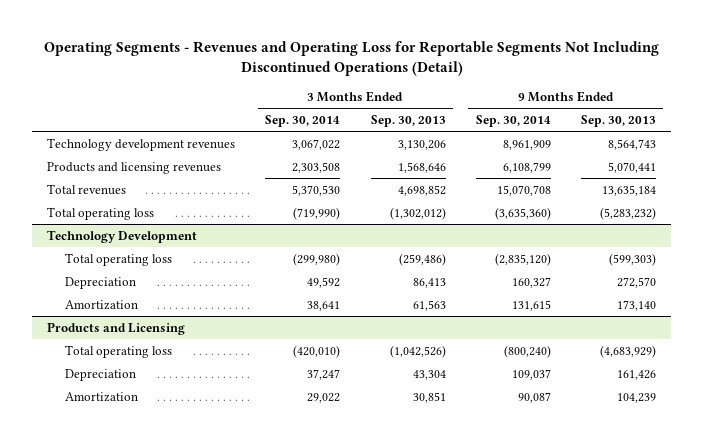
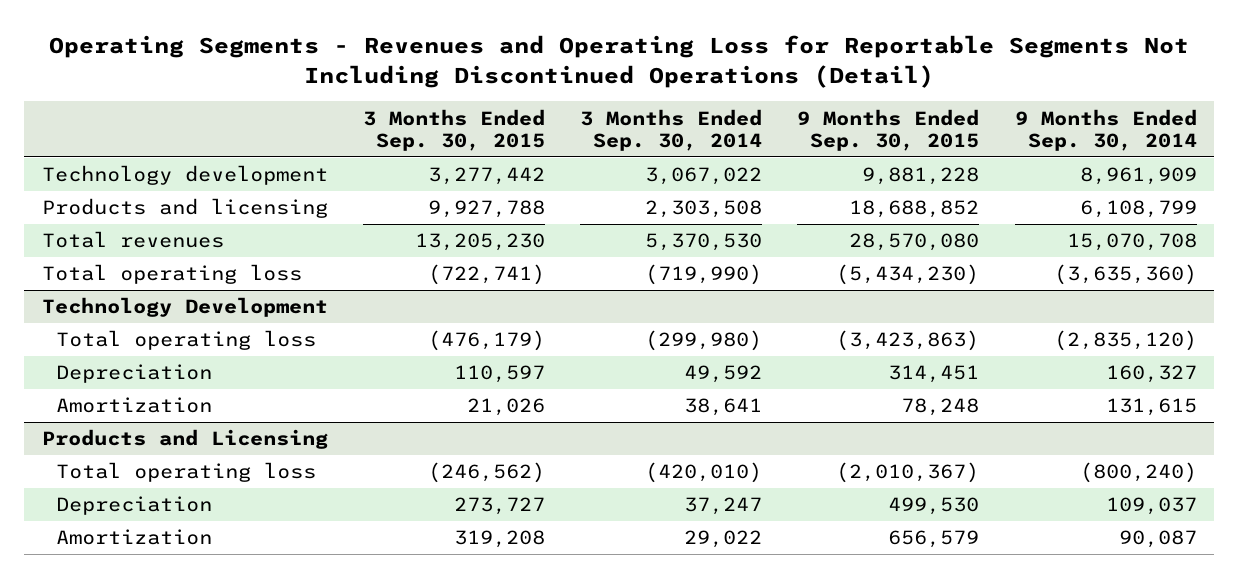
[370,115,446,128] Sep. 30, 2013 -> none
[580,115,656,128] Sep. 30, 2013 -> none
none -> [362,108,545,151] 3 Months Ended Sep. 30, 2015
none -> [797,108,980,151] 9 Months Ended Sep. 30, 2015
[47,137,236,151] Technology development revenues -> [41,165,328,186] Technology development
[47,161,222,174] Products and licensing revenues -> [41,198,328,219] Products and licensing

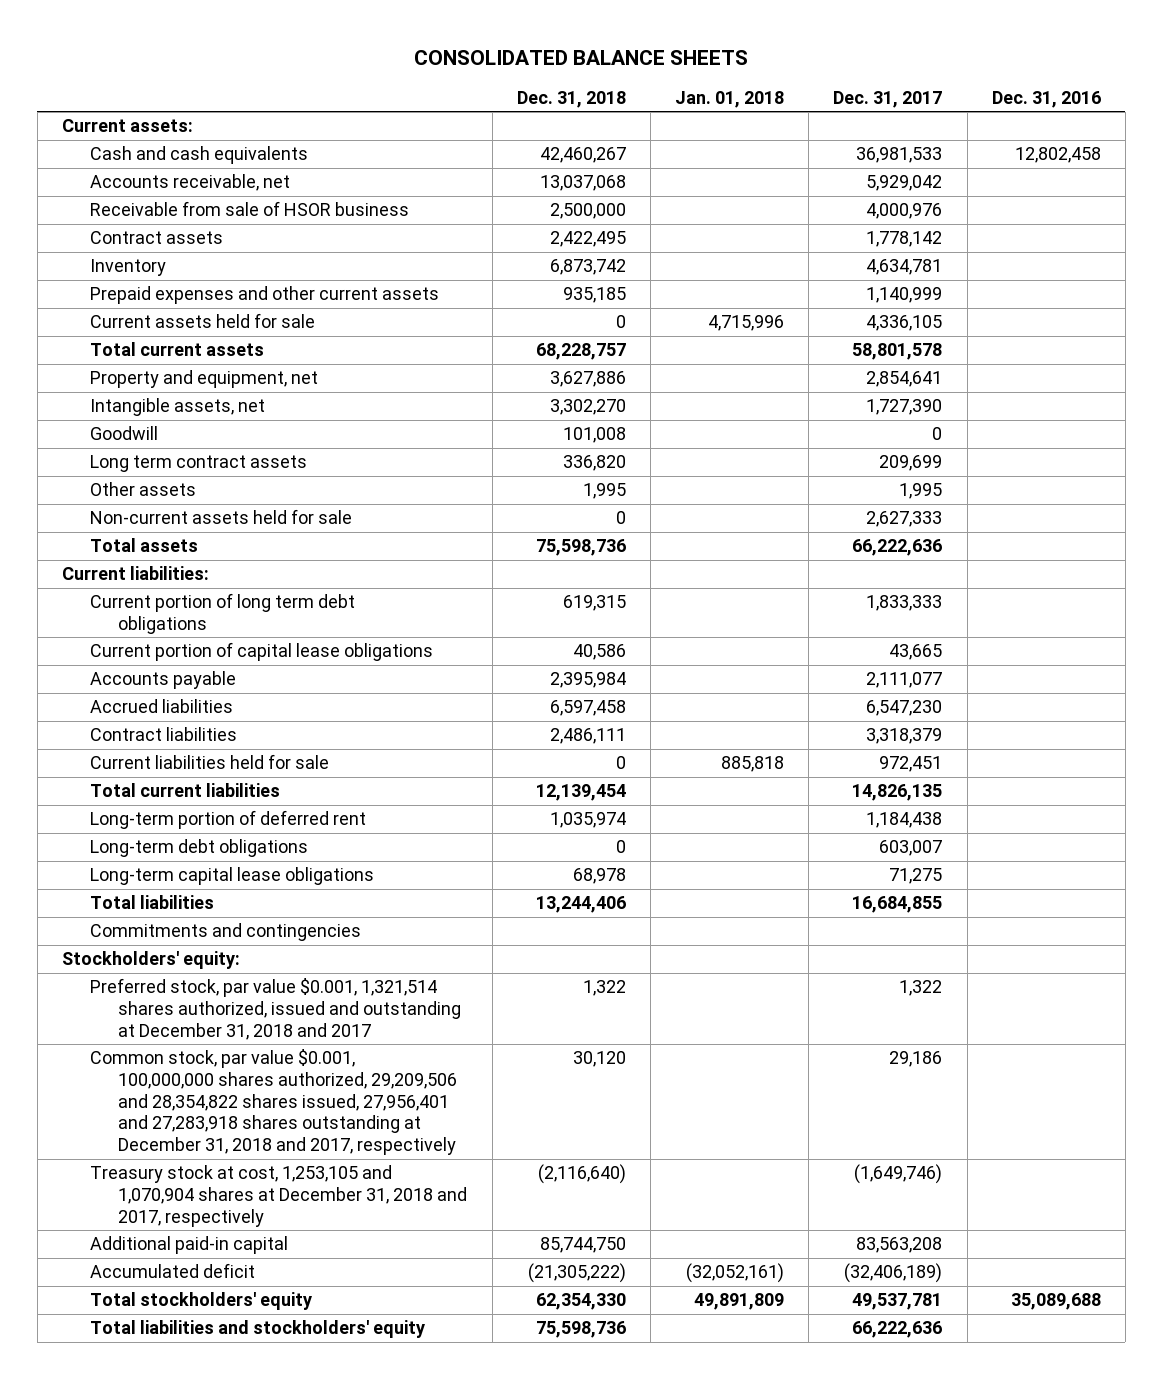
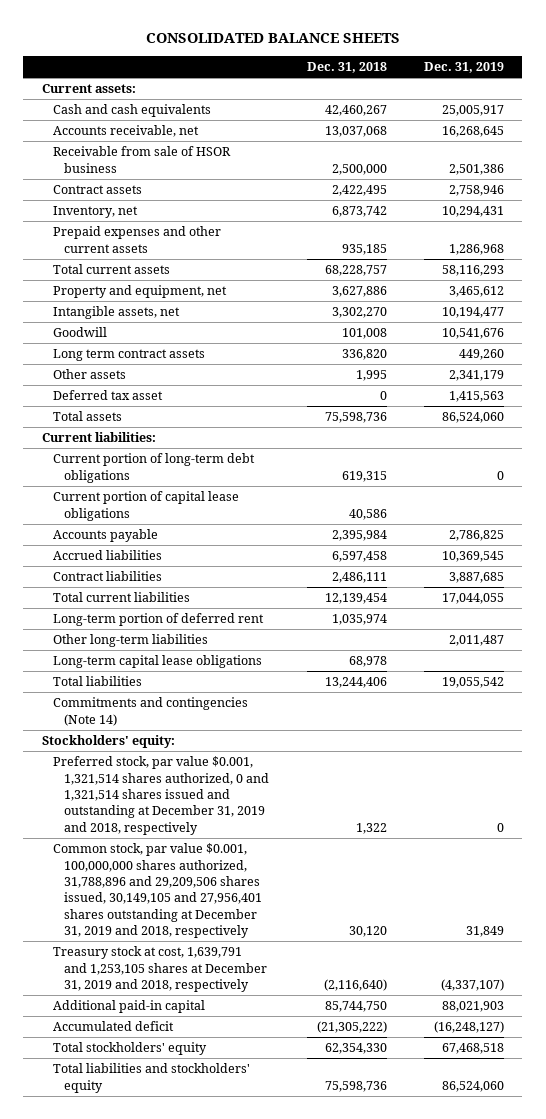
[675,90,785,108] Jan. 01, 2018 -> none
[833,90,943,108] Dec. 31, 2017 -> none
[991,90,1101,108] Dec. 31, 2016 -> none
none -> [423,62,504,74] Dec. 31, 2019
[90,259,167,277] Inventory -> [53,206,139,219] Inventory, net
[90,313,316,329] Current assets held for sale -> none
[90,509,353,525] Non-current assets held for sale -> none
none -> [53,390,164,401] Deferred tax asset
[90,593,356,634] Current portion of long term debt obligations -> [53,453,256,483] Current portion of long-term debt obligations
[90,754,330,770] Current liabilities held for sale -> none
[90,839,309,858] Long-term debt obligations -> none
none -> [53,634,209,648] Other long-term liabilities
[90,923,362,942] Commitments and contingencies -> [53,697,249,726] Commitments and contingencies (Note 14)
[90,978,462,1040] Preferred stock, par value $0.001, 1,321,514 shares authorized, issued and outstanding at December 31, 2018 and 2017 -> [53,756,270,835] Preferred stock, par value $0.001, 1,321,514 shares authorized, 0 and 1,321,514 shares issued and outstanding at December 31, 2019 and 2018, respectively
[90,1049,458,1156] Common stock, par value $0.001, 100,000,000 shares authorized, 29,209,506 and 28,354,822 shares issued, 27,956,401 and 27,283,918 shares outstanding at December 31, 2018 and 2017, respectively -> [53,843,263,939] Common stock, par value $0.001, 100,000,000 shares authorized, 31,788,896 and 29,209,506 shares issued, 30,149,105 and 27,956,401 shares outstanding at December 31, 2019 and 2018, respectively
[90,1165,468,1227] Treasury stock at cost, 1,253,105 and 1,070,904 shares at December 31, 2018 and 2017, respectively -> [53,946,268,993] Treasury stock at cost, 1,639,791 and 1,253,105 shares at December 31, 2019 and 2018, respectively

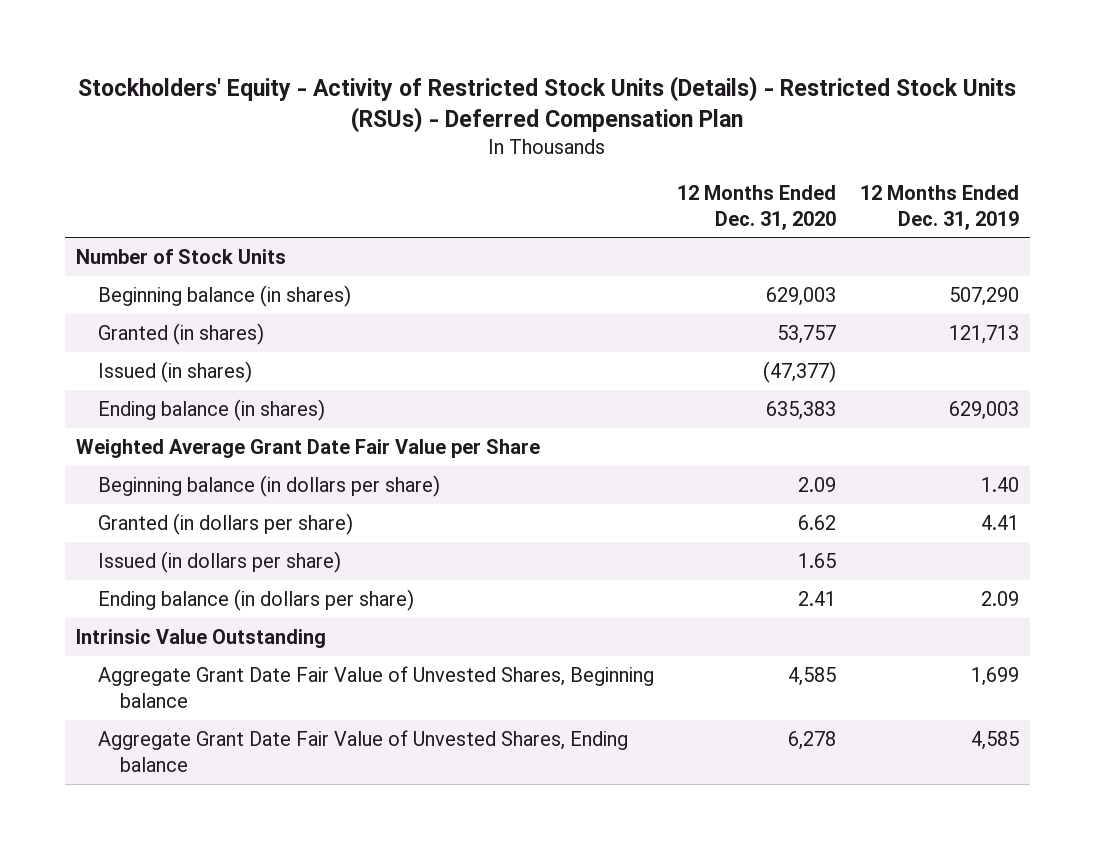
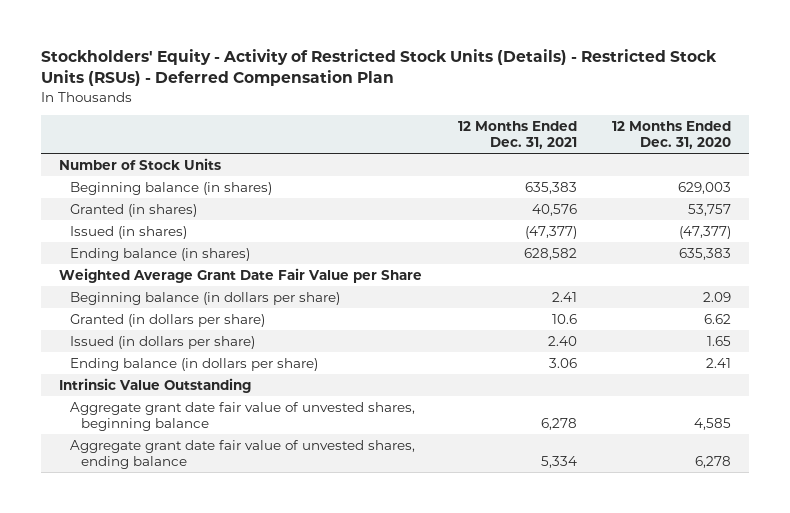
[859,184,1019,230] 12 Months Ended Dec. 31, 2019 -> none
none -> [457,121,577,150] 12 Months Ended Dec. 31, 2021
[98,665,655,708] Aggregate Grant Date Fair Value of Unvested Shares, Beginning balance -> [70,401,416,431] Aggregate grant date fair value of unvested shares, beginning balance
[98,729,629,772] Aggregate Grant Date Fair Value of Unvested Shares, Ending balance -> [70,439,416,469] Aggregate grant date fair value of unvested shares, ending balance

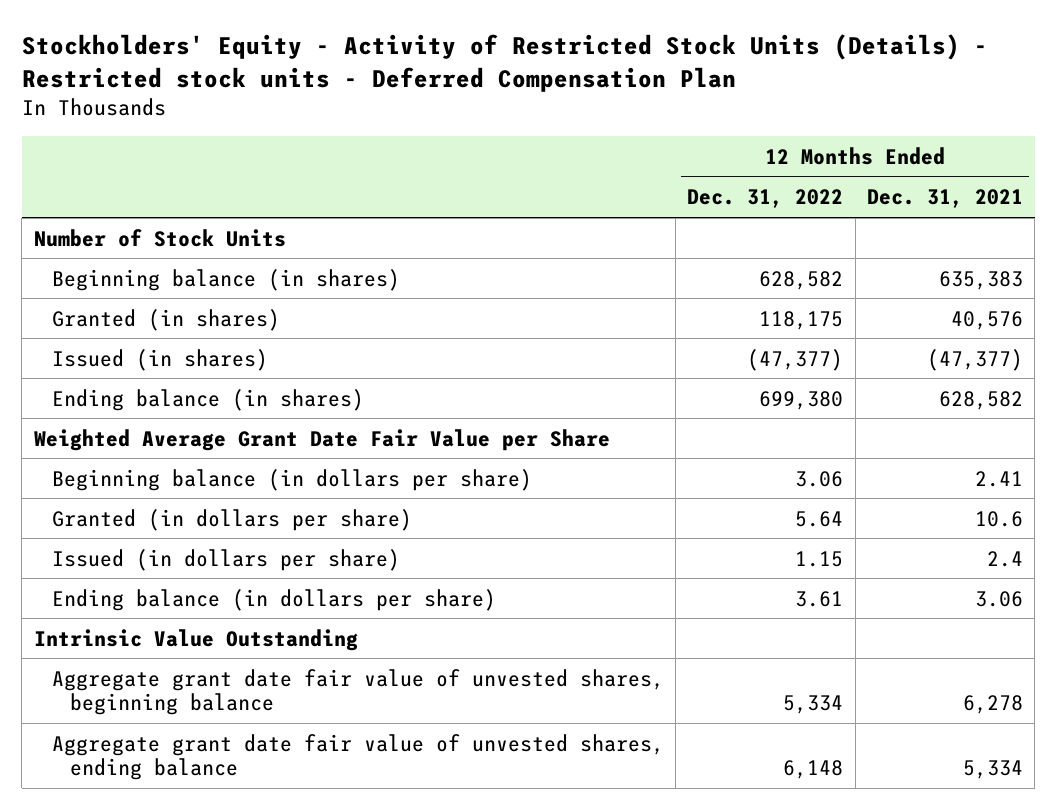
[41,49,718,87] Stockholders' Equity - Activity of Restricted Stock Units (Details) - Restricted Stock Units (RSUs) - Deferred Compensation Plan -> [21,34,988,92] Stockholders' Equity - Activity of Restricted Stock Units (Details) - Restricted stock units - Deferred Compensation Plan
[612,121,732,150] 12 Months Ended Dec. 31, 2020 -> none
none -> [687,189,844,209] Dec. 31, 2022
[547,335,577,346] 2.40 -> [986,550,1023,567] 2.4

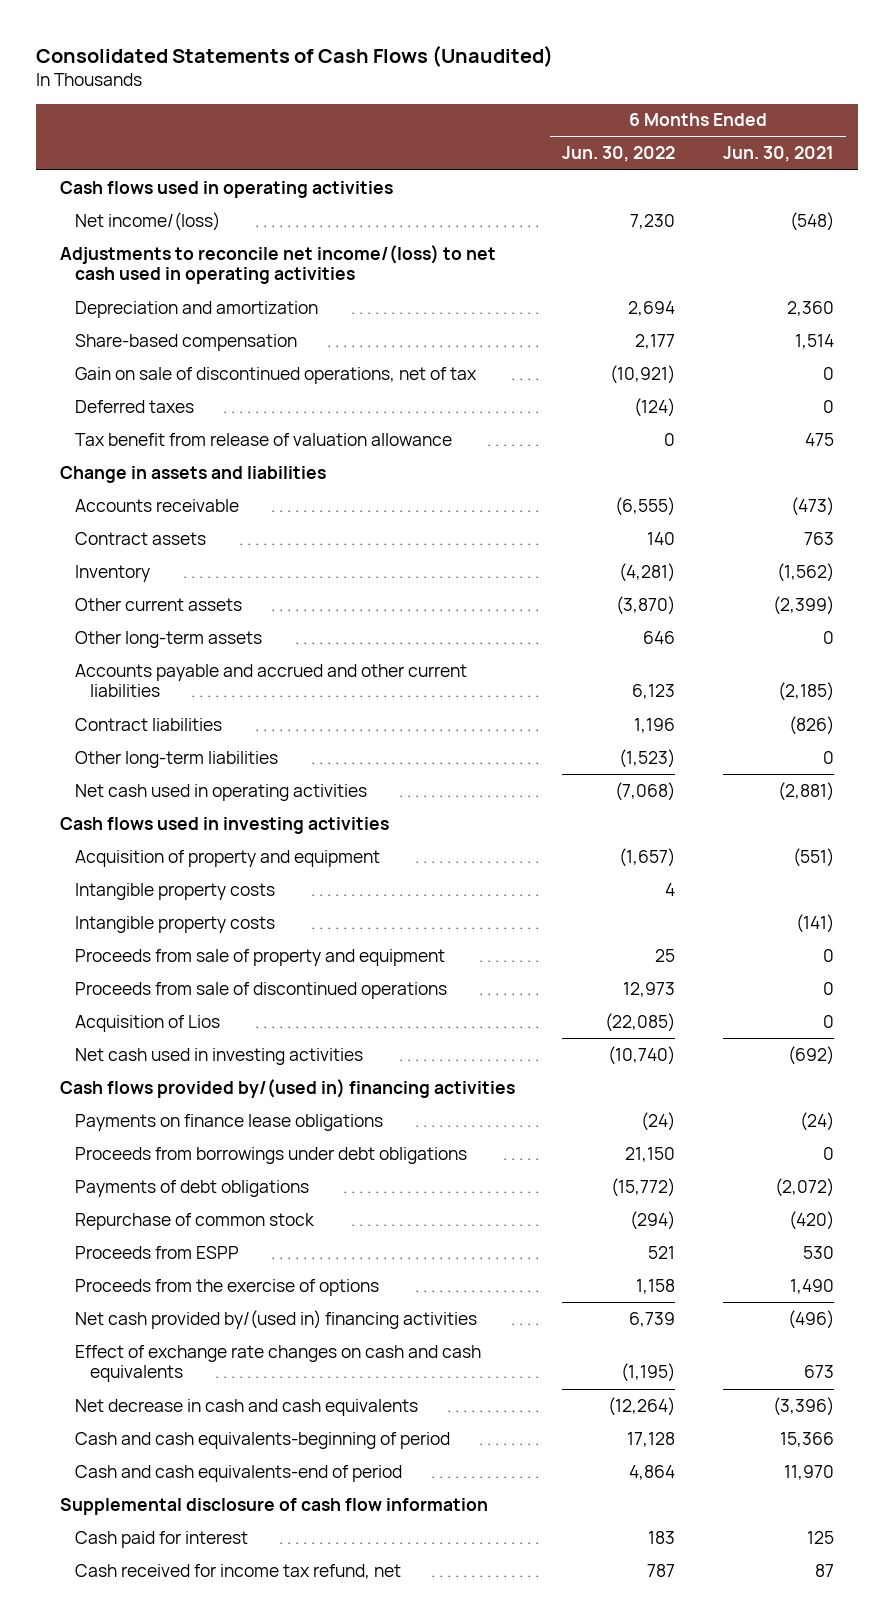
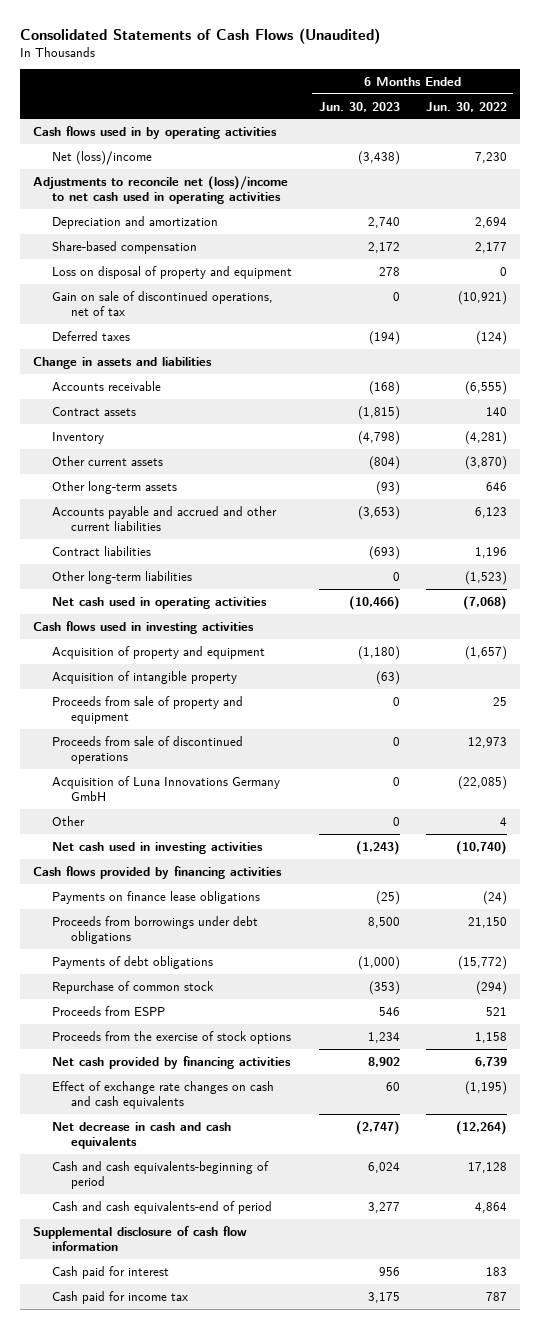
[722,146,834,163] Jun. 30, 2021 -> none
none -> [318,101,400,112] Jun. 30, 2023
[59,180,393,198] Cash flows used in operating activities -> [33,125,278,139] Cash flows used in by operating activities
[74,211,220,231] Net income/(loss) -> [52,150,153,165] Net (loss)/income
[59,244,496,285] Adjustments to reconcile net income/(loss) to net cash used in operating activities -> [33,175,289,204] Adjustments to reconcile net (loss)/income to net cash used in operating activities
none -> [52,265,293,279] Loss on disposal of property and equipment
[74,432,452,446] Tax benefit from release of valuation allowance -> none
[74,882,275,900] Intangible property costs -> none
[74,915,275,933] Intangible property costs -> [52,670,238,684] Acquisition of intangible property
[74,1014,220,1032] Acquisition of Lios -> [52,775,281,801] Acquisition of Luna Innovations Germany GmbH
none -> [52,815,86,826] Other
[59,1078,515,1098] Cash flows provided by/(used in) financing activities -> [33,865,283,879] Cash flows provided by financing activities
[74,1278,379,1296] Proceeds from the exercise of options -> [52,1030,292,1044] Proceeds from the exercise of stock options
[74,1309,477,1329] Net cash provided by/(used in) financing activities -> [52,1055,292,1069] Net cash provided by financing activities
[74,1563,401,1579] Cash received for income tax refund, net -> [52,1290,189,1304] Cash paid for income tax

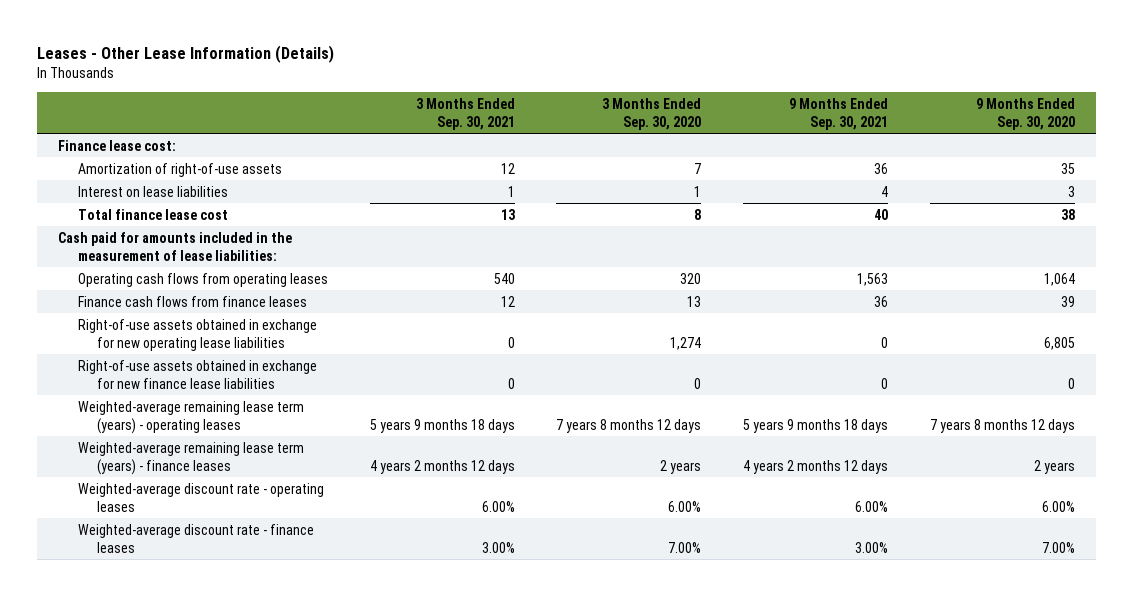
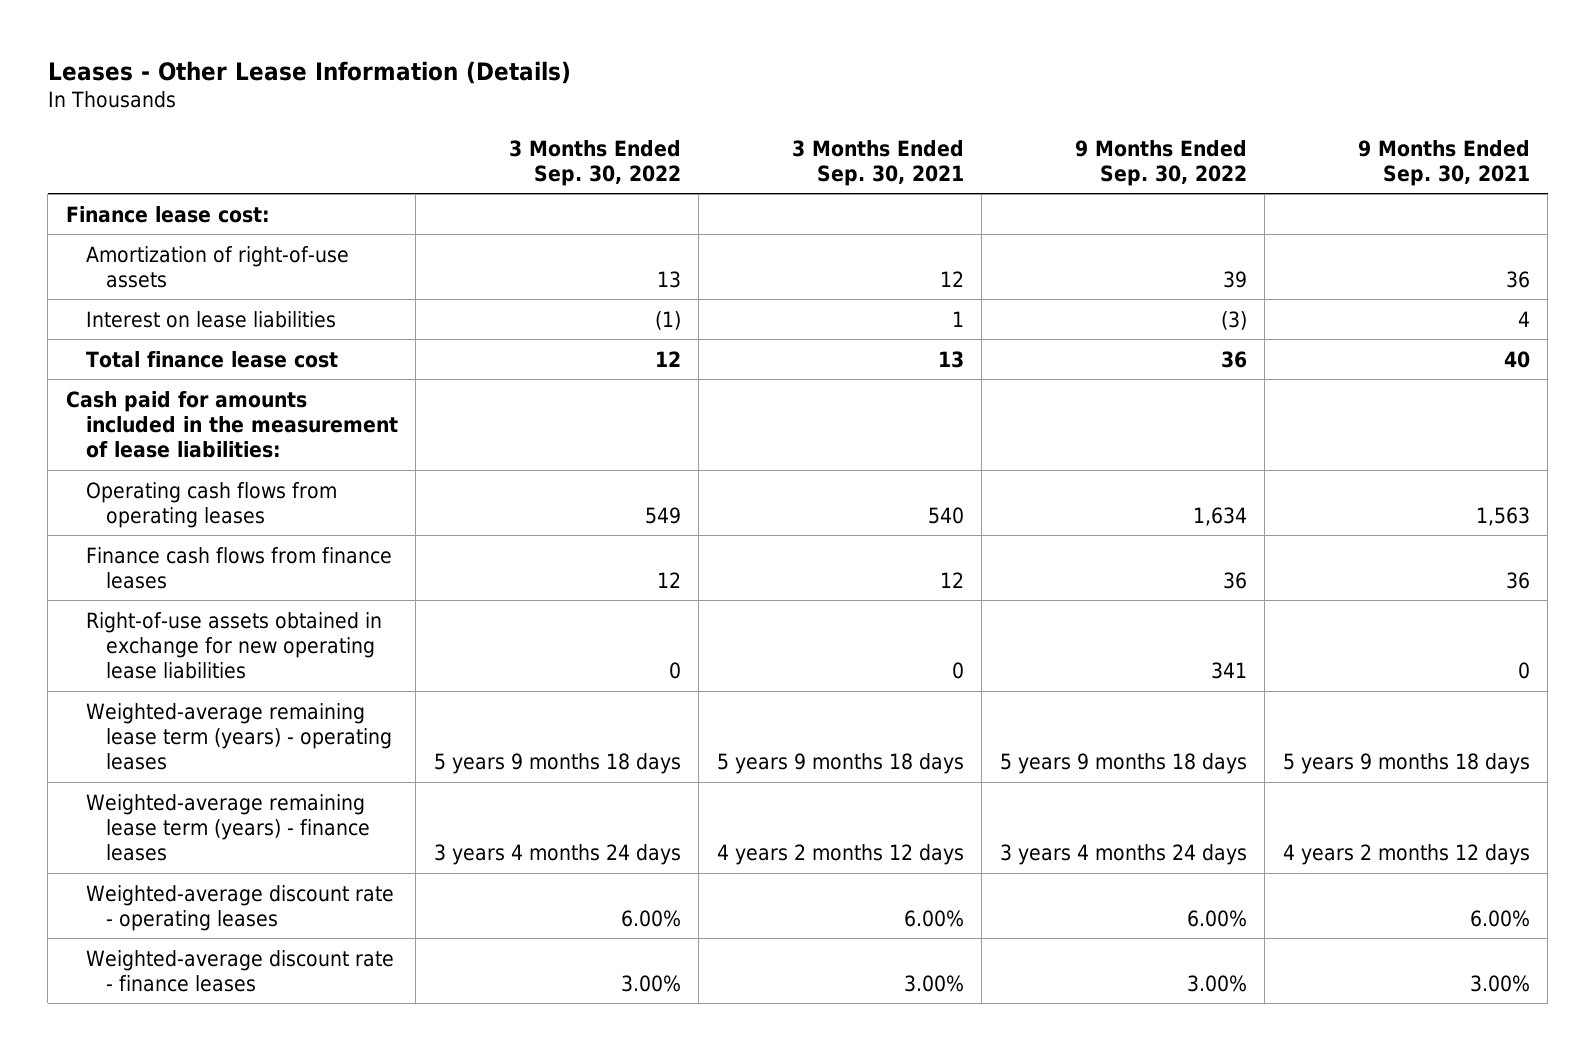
[602,97,702,130] 3 Months Ended Sep. 30, 2020 -> none
[976,97,1076,130] 9 Months Ended Sep. 30, 2020 -> none
none -> [508,139,681,186] 3 Months Ended Sep. 30, 2022
none -> [1074,139,1247,186] 9 Months Ended Sep. 30, 2022
[77,359,317,389] Right-of-use assets obtained in exchange for new finance lease liabilities -> none

